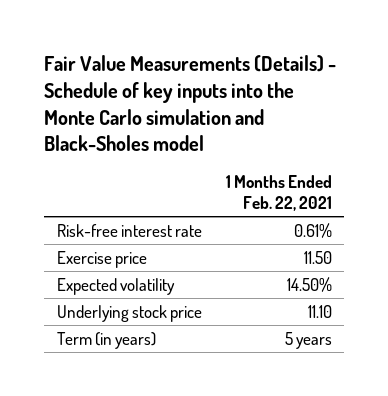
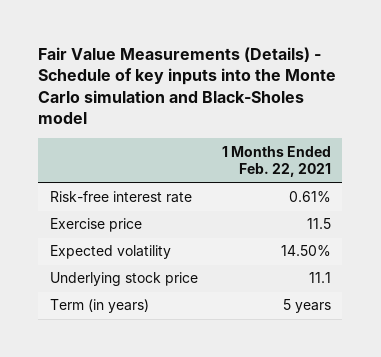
[303,250,332,264] 11.50 -> [306,218,331,230] 11.5
[307,304,332,318] 11.10 -> [308,272,331,284] 11.1

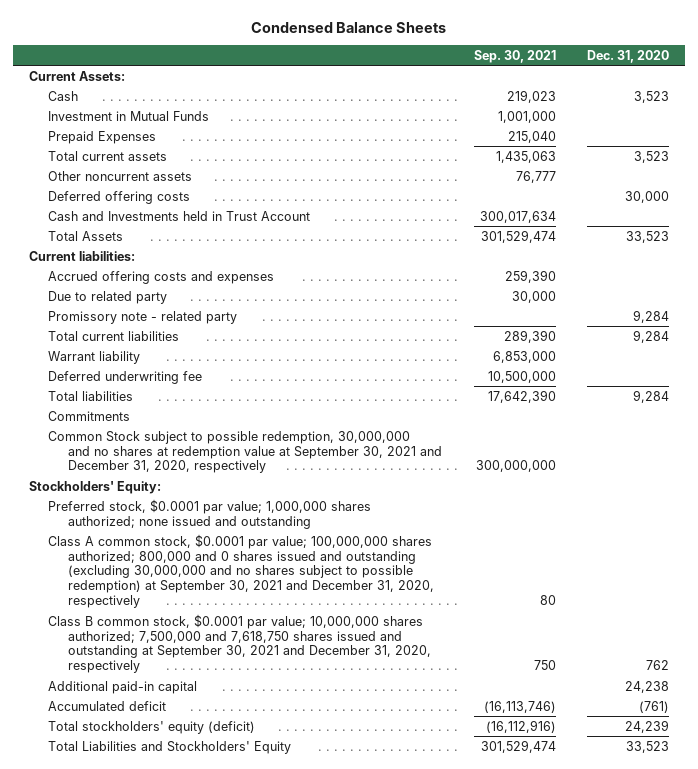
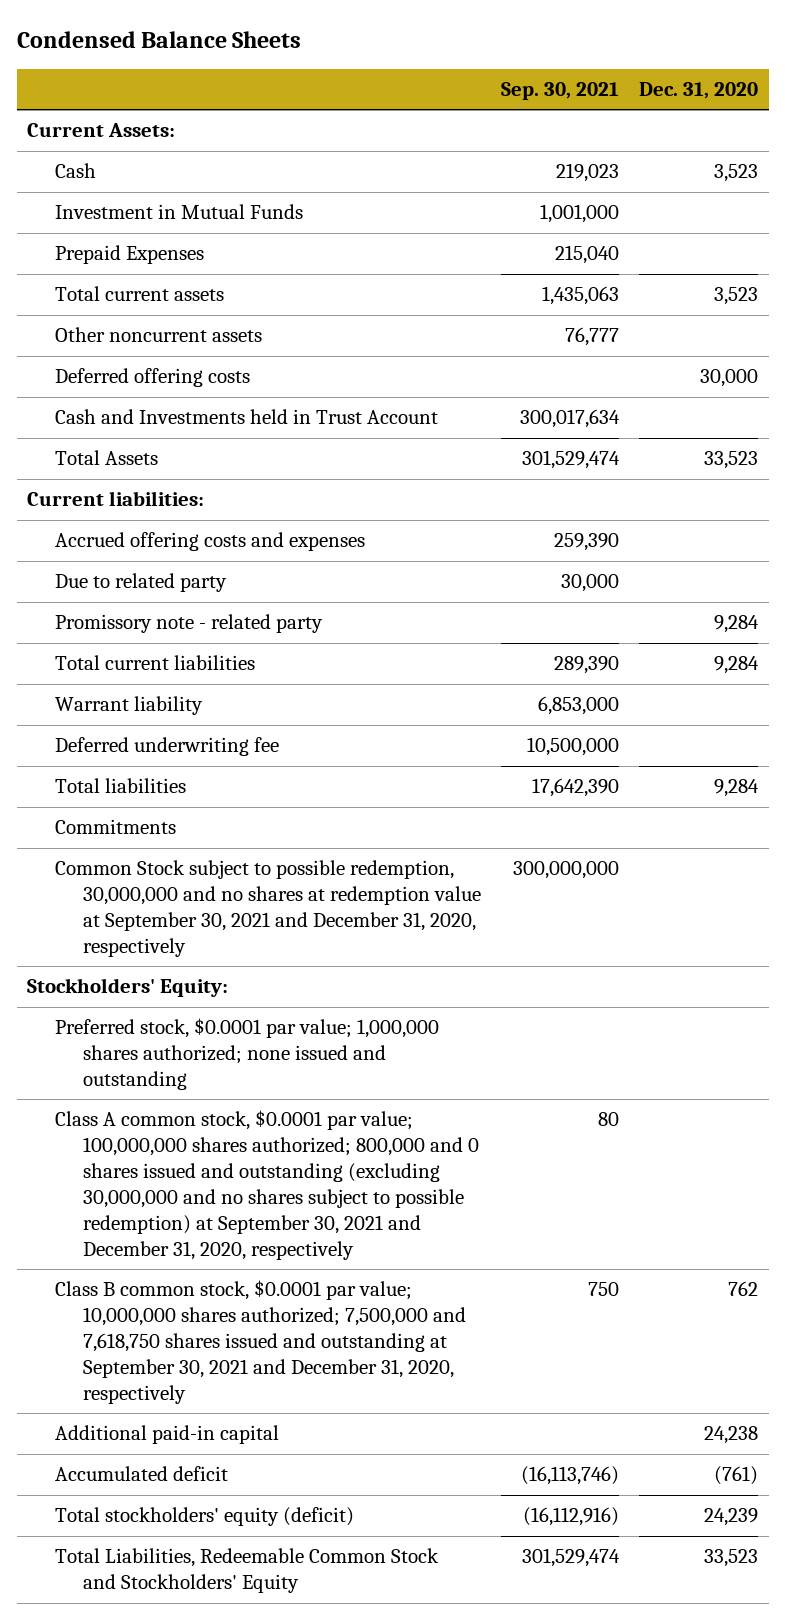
[48,740,292,754] Total Liabilities and Stockholders' Equity -> [54,1548,439,1594] Total Liabilities, Redeemable Common Stock and Stockholders' Equity

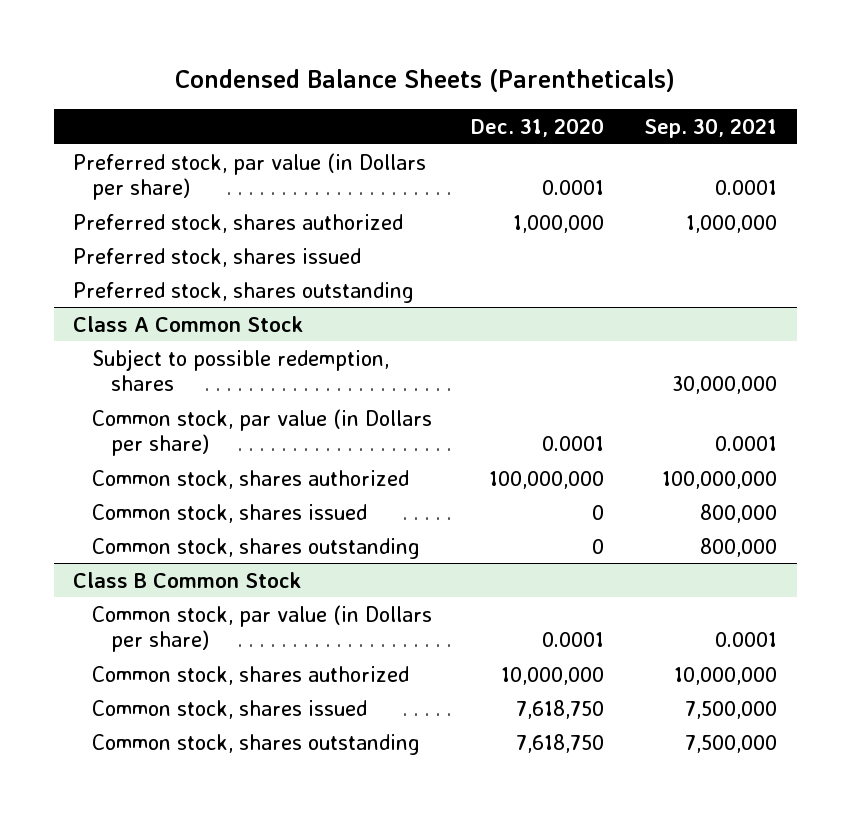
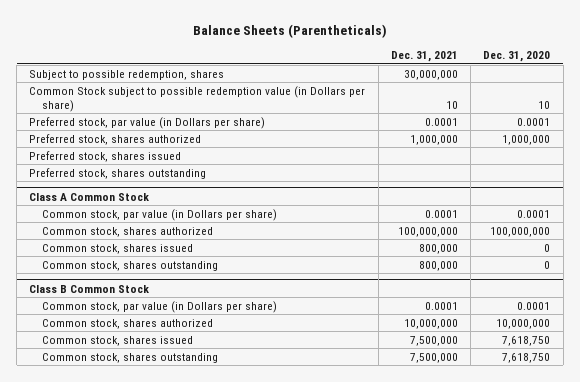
[175,68,676,92] Condensed Balance Sheets (Parentheticals) -> [192,23,387,38] Balance Sheets (Parentheticals)
[643,118,777,139] Sep. 30, 2021 -> none
none -> [390,51,458,63] Dec. 31, 2021
none -> [29,69,225,80] Subject to possible redemption, shares
none -> [29,85,366,112] Common Stock subject to possible redemption value (in Dollars per share)
[92,348,390,392] Subject to possible redemption, shares -> none

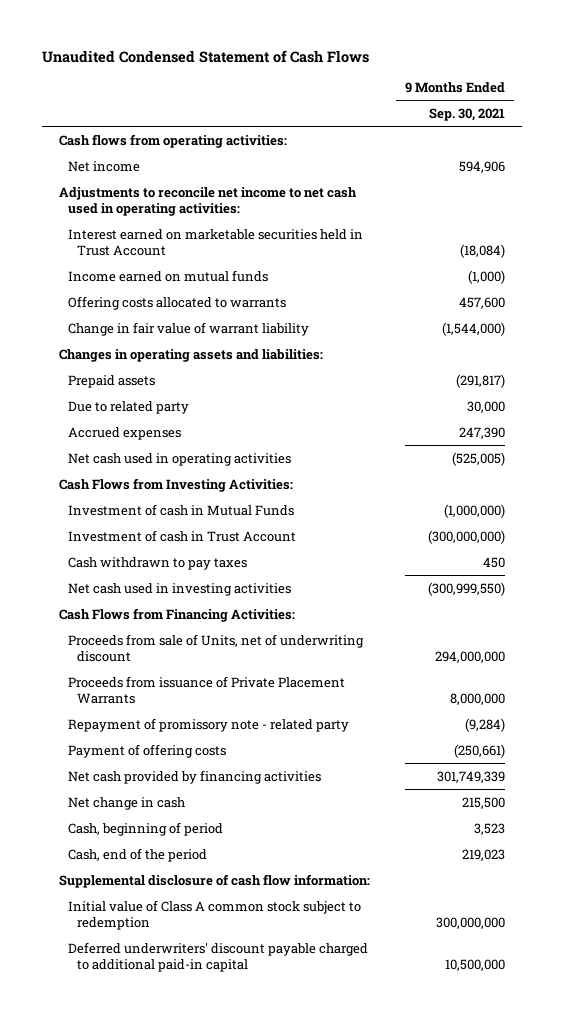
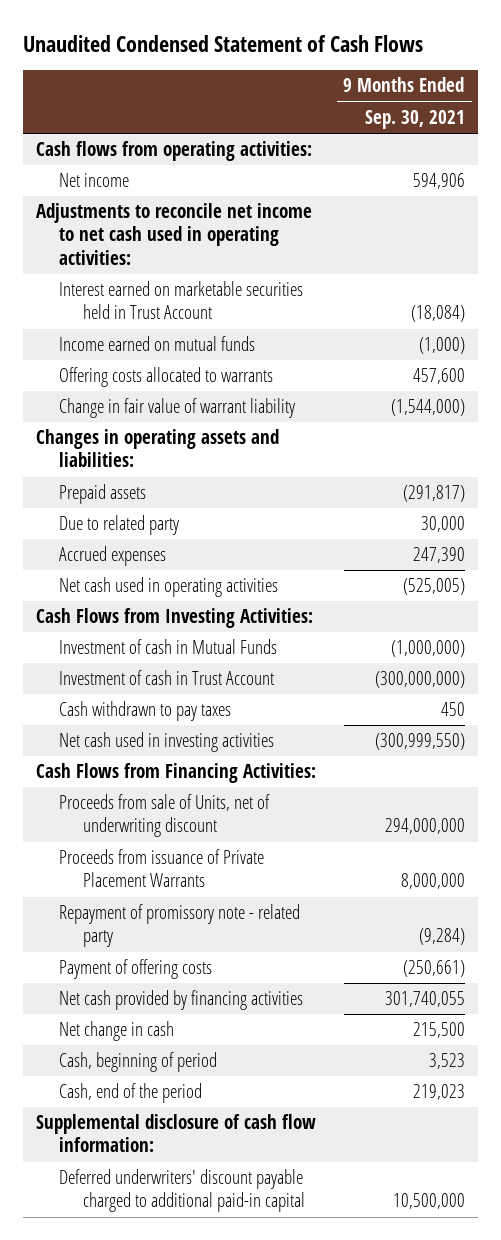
[436,770,505,783] 301,749,339 -> [384,991,465,1008] 301,740,055
[68,899,362,931] Initial value of Class A common stock subject to redemption -> none

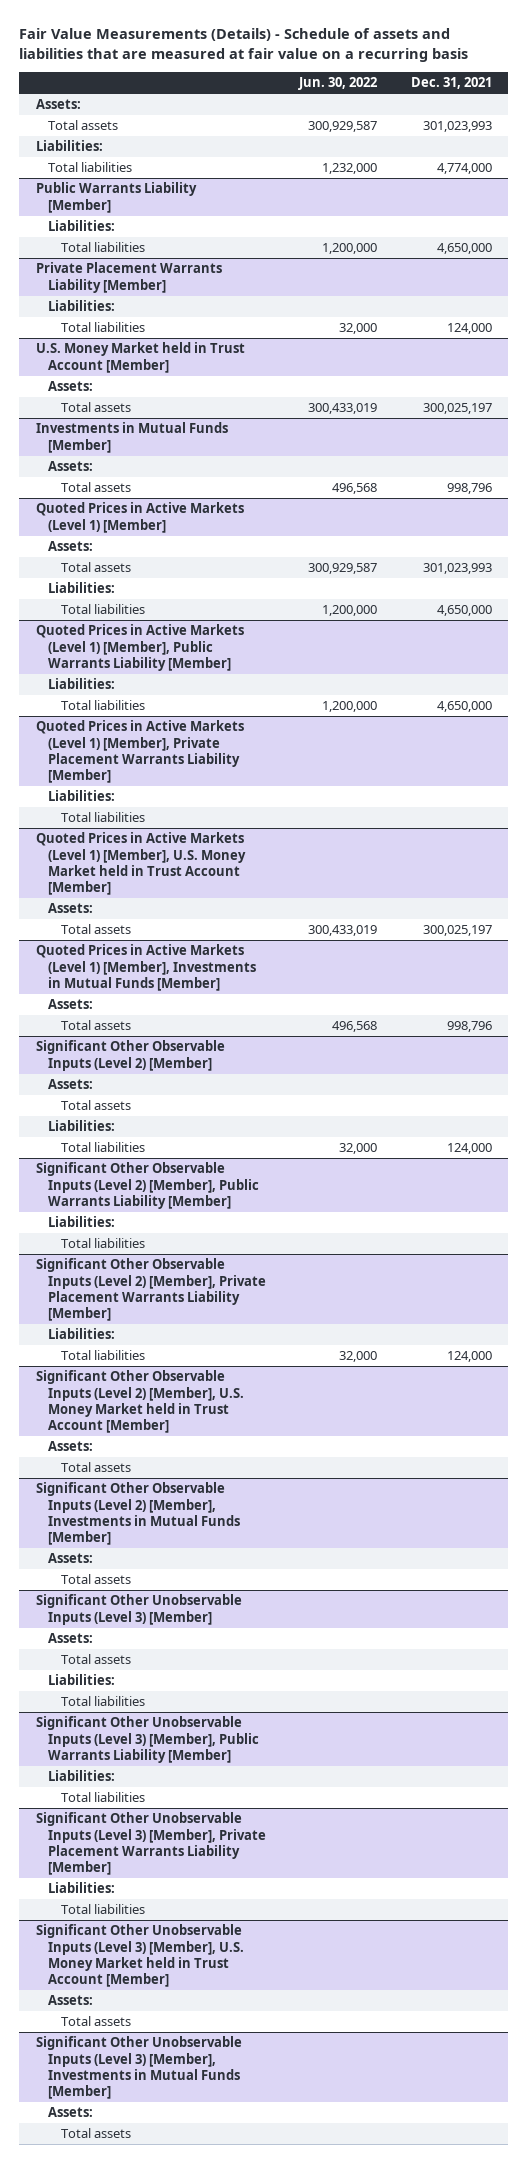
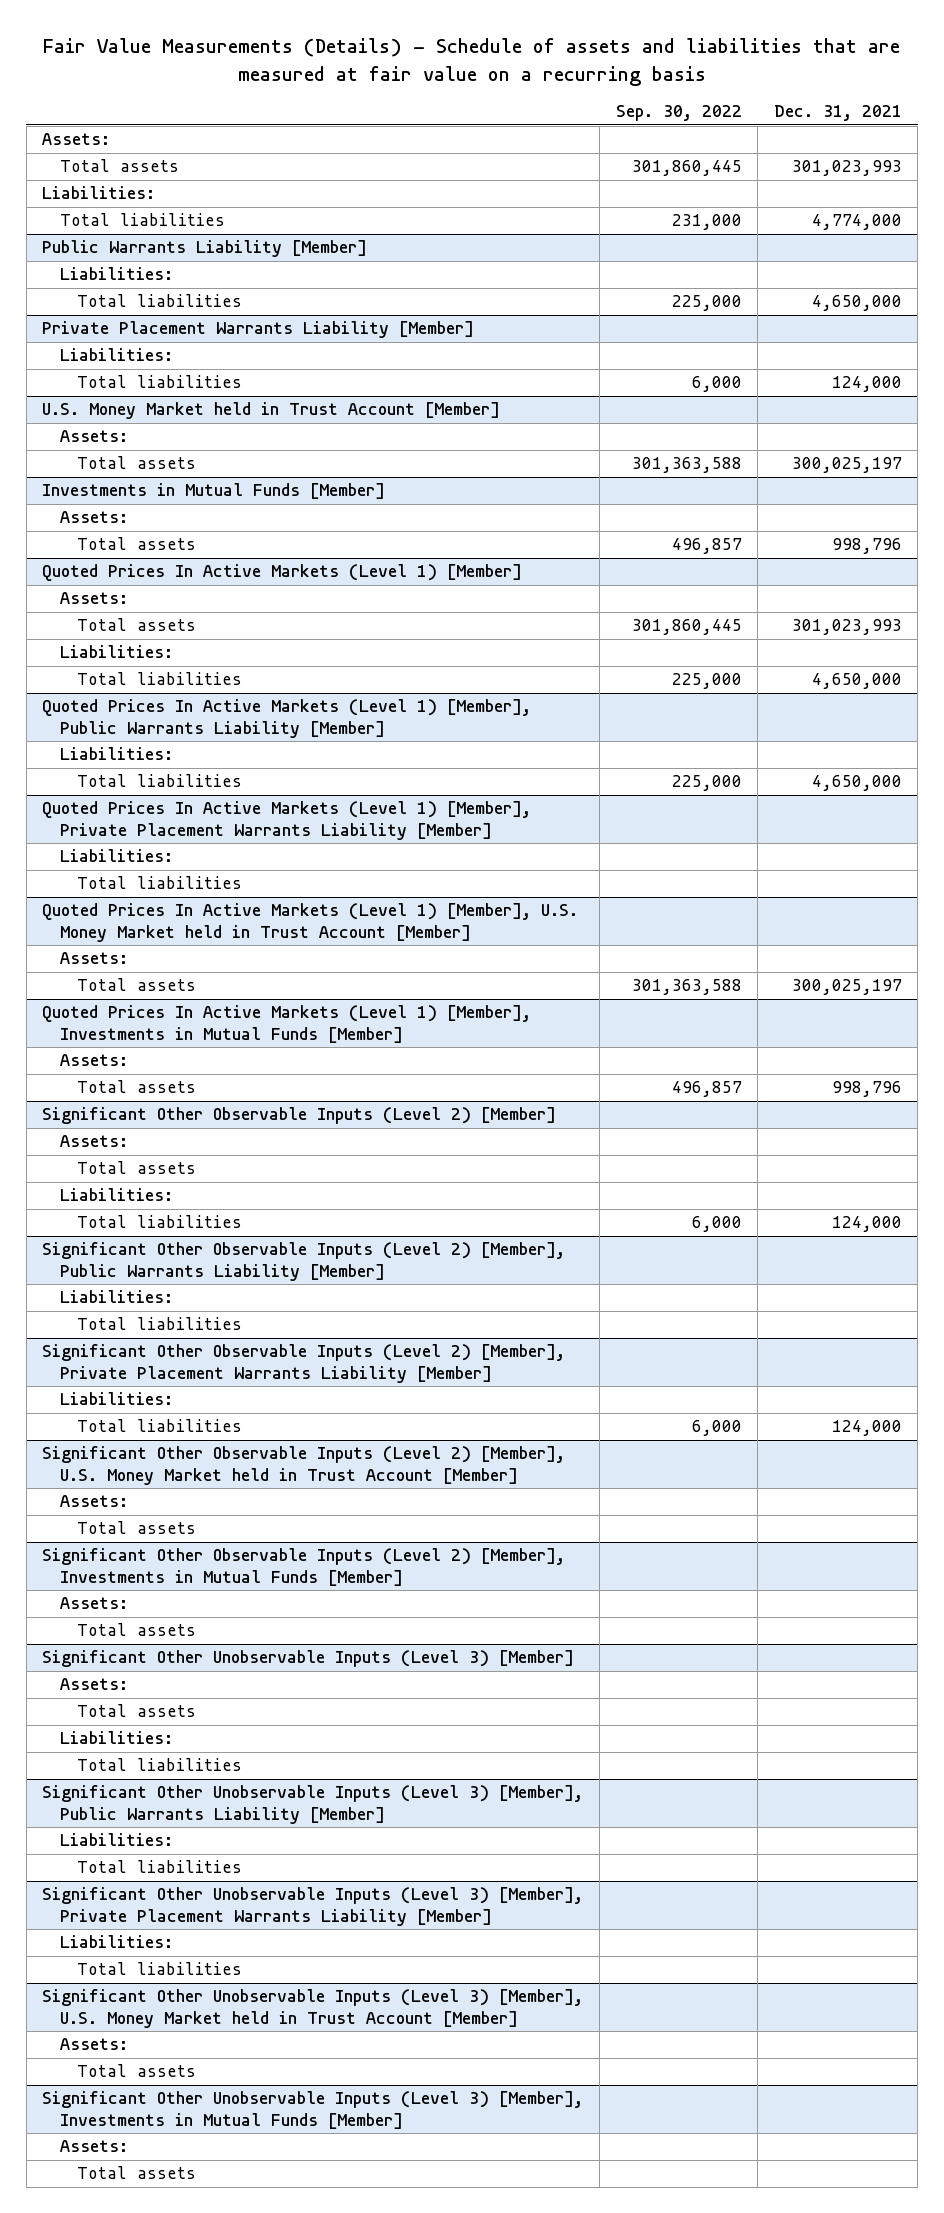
[298,77,378,91] Jun. 30, 2022 -> none
none -> [615,105,742,122] Sep. 30, 2022
[35,502,244,533] Quoted Prices in Active Markets (Level 1) [Member] -> [42,564,523,582] Quoted Prices In Active Markets (Level 1) [Member]
[35,624,244,671] Quoted Prices in Active Markets (Level 1) [Member], Public Warrants Liability [Member] -> [42,699,532,738] Quoted Prices In Active Markets (Level 1) [Member], Public Warrants Liability [Member]
[35,720,244,784] Quoted Prices in Active Markets (Level 1) [Member], Private Placement Warrants Liability [Member] -> [42,801,532,840] Quoted Prices In Active Markets (Level 1) [Member], Private Placement Warrants Liability [Member]
[35,832,247,896] Quoted Prices in Active Markets (Level 1) [Member], U.S. Money Market held in Trust Account [Member] -> [42,903,579,942] Quoted Prices In Active Markets (Level 1) [Member], U.S. Money Market held in Trust Account [Member]
[35,944,257,991] Quoted Prices in Active Markets (Level 1) [Member], Investments in Mutual Funds [Member] -> [42,1005,532,1043] Quoted Prices In Active Markets (Level 1) [Member], Investments in Mutual Funds [Member]

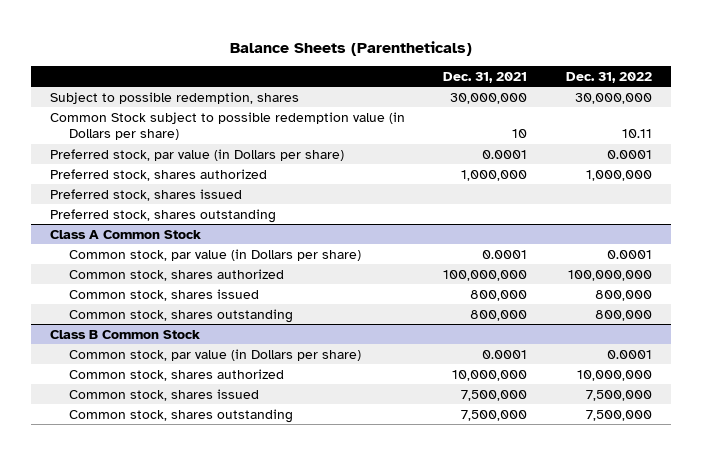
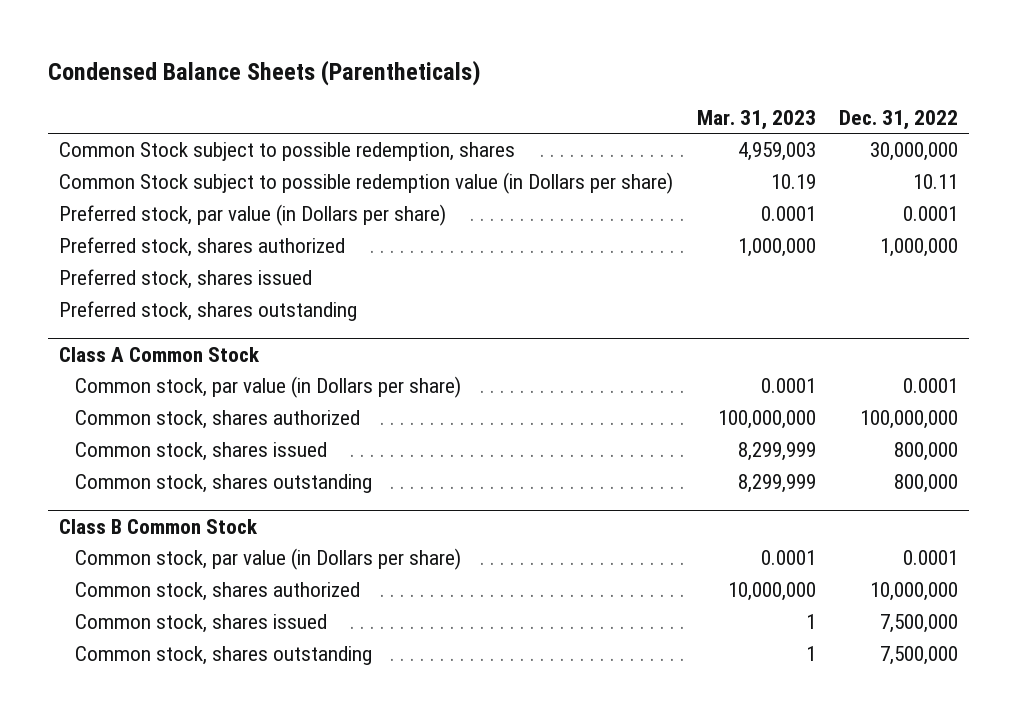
[229,40,472,56] Balance Sheets (Parentheticals) -> [47,60,481,87] Condensed Balance Sheets (Parentheticals)
[443,72,528,84] Dec. 31, 2021 -> none
none -> [696,109,816,130] Mar. 31, 2023
[50,91,300,104] Subject to possible redemption, shares -> [59,142,516,162] Common Stock subject to possible redemption, shares

